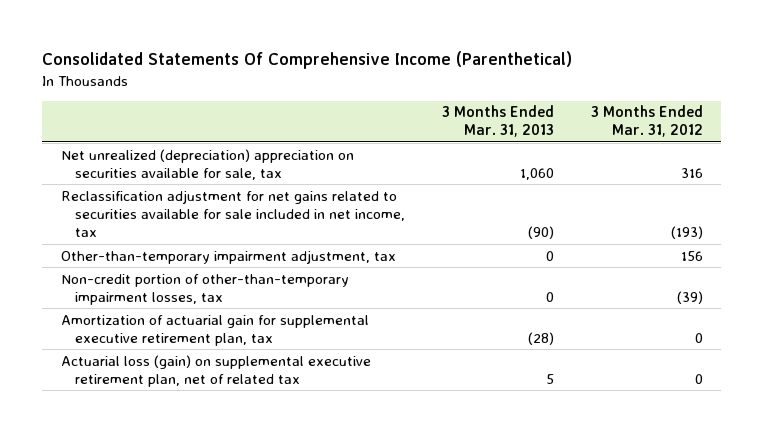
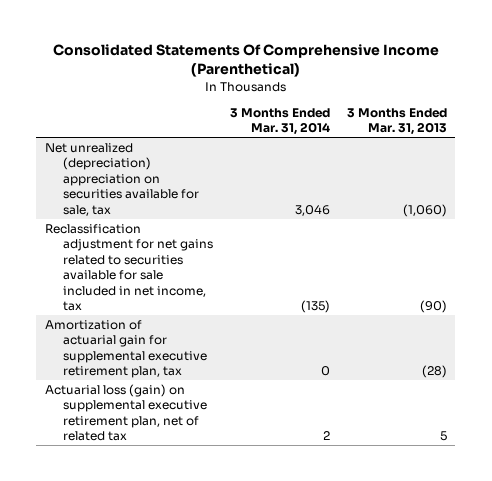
[590,105,703,138] 3 Months Ended Mar. 31, 2012 -> none
none -> [230,107,331,136] 3 Months Ended Mar. 31, 2014
[519,167,554,180] 1,060 -> [403,203,448,217] (1,060)
[60,249,396,264] Other-than-temporary impairment adjustment, tax -> none
[60,273,349,305] Non-credit portion of other-than-temporary impairment losses, tax -> none

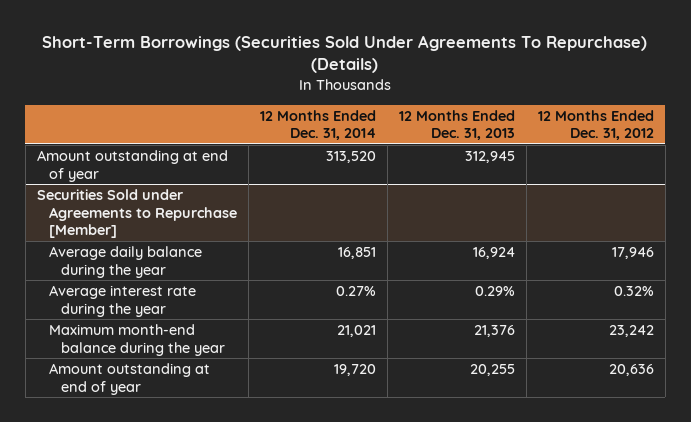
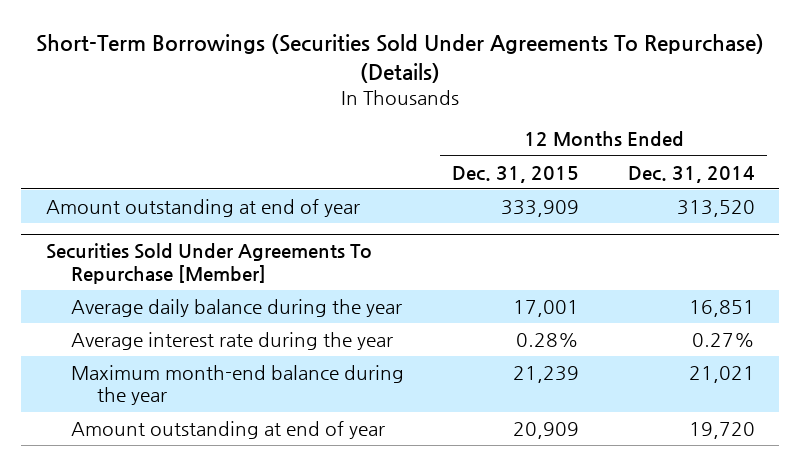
[398,109,515,141] 12 Months Ended Dec. 31, 2013 -> none
[537,109,654,141] 12 Months Ended Dec. 31, 2012 -> none
none -> [452,165,580,183] Dec. 31, 2015
[37,189,237,238] Securities Sold under Agreements to Repurchase [Member] -> [45,243,372,284] Securities Sold Under Agreements To Repurchase [Member]

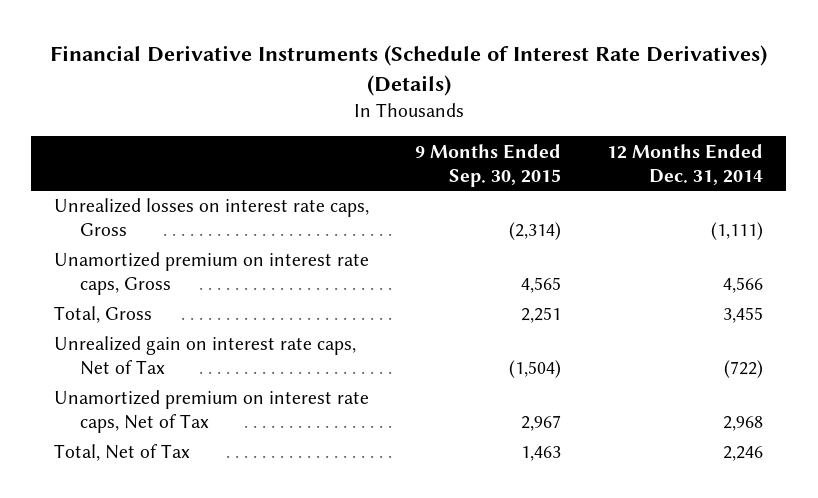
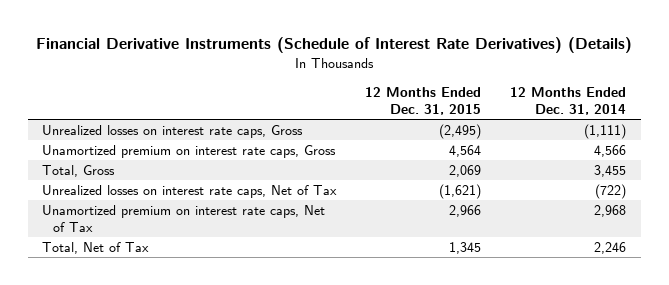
[415,143,562,187] 9 Months Ended Sep. 30, 2015 -> none
none -> [365,86,482,115] 12 Months Ended Dec. 31, 2015
[54,336,357,376] Unrealized gain on interest rate caps, Net of Tax -> [42,184,338,198] Unrealized losses on interest rate caps, Net of Tax

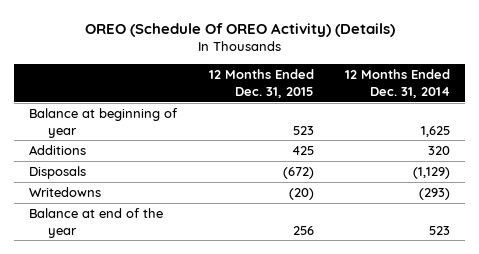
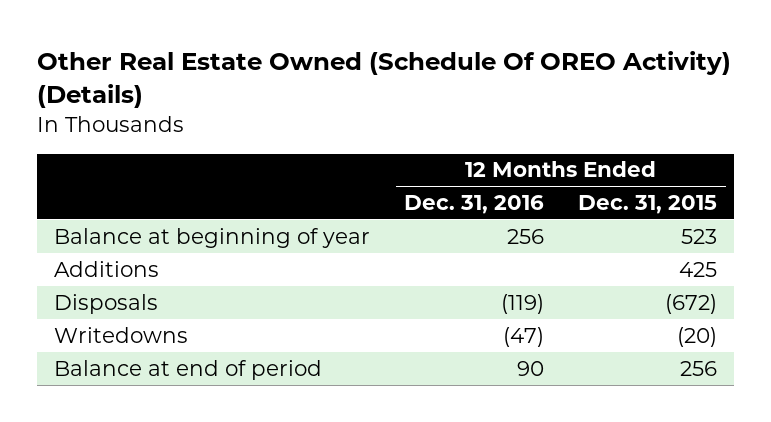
[84,23,395,38] OREO (Schedule Of OREO Activity) (Details) -> [37,51,732,109] Other Real Estate Owned (Schedule Of OREO Activity) (Details)
[344,69,450,99] 12 Months Ended Dec. 31, 2014 -> none
none -> [404,195,545,215] Dec. 31, 2016
[29,207,164,238] Balance at end of the year -> [54,359,323,380] Balance at end of period

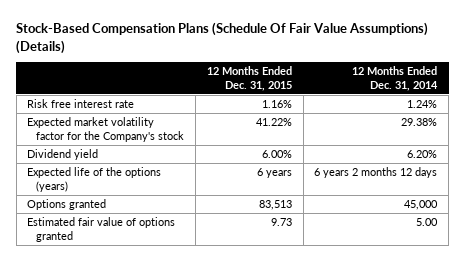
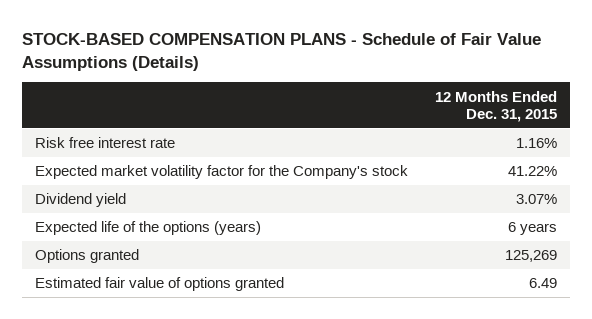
[16,22,429,54] Stock-Based Compensation Plans (Schedule Of Fair Value Assumptions) (Details) -> [21,32,541,71] STOCK-BASED COMPENSATION PLANS - Schedule of Fair Value Assumptions (Details)
[352,65,439,92] 12 Months Ended Dec. 31, 2014 -> none
[261,149,292,158] 6.00% -> [515,194,557,205] 3.07%
[258,199,292,210] 83,513 -> [504,250,557,263] 125,269
[270,217,292,226] 9.73 -> [528,278,557,289] 6.49

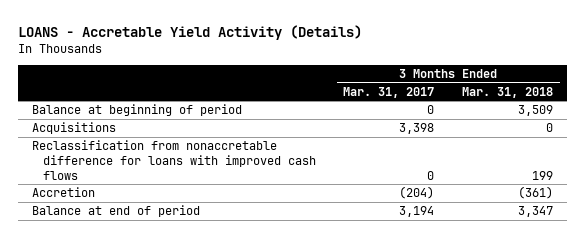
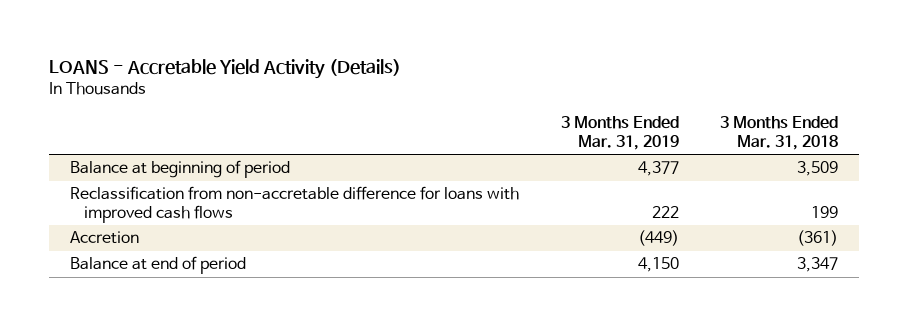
[343,87,435,99] Mar. 31, 2017 -> none
none -> [560,116,679,150] 3 Months Ended Mar. 31, 2019
[32,122,117,135] Acquisitions -> none
[32,140,316,180] Reclassification from nonaccretable difference for loans with improved cash flows -> [69,186,519,224] Reclassification from non-accretable difference for loans with improved cash flows

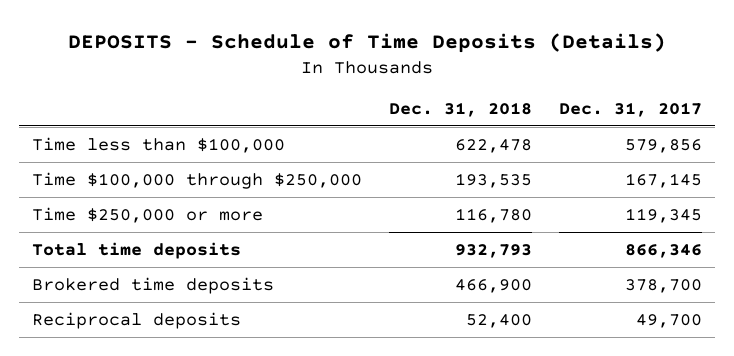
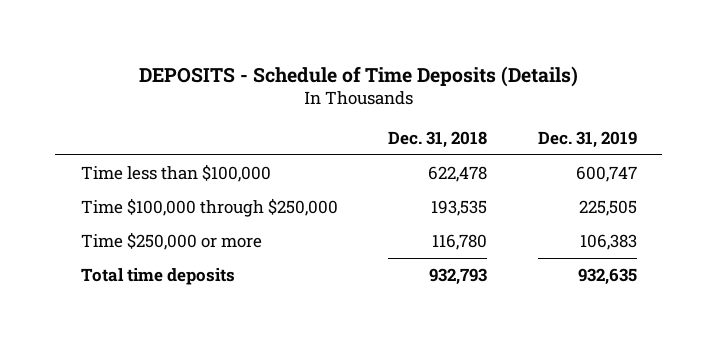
[558,102,702,118] Dec. 31, 2017 -> none
none -> [537,131,637,149] Dec. 31, 2019
[32,276,275,294] Brokered time deposits -> none
[32,311,242,329] Reciprocal deposits -> none

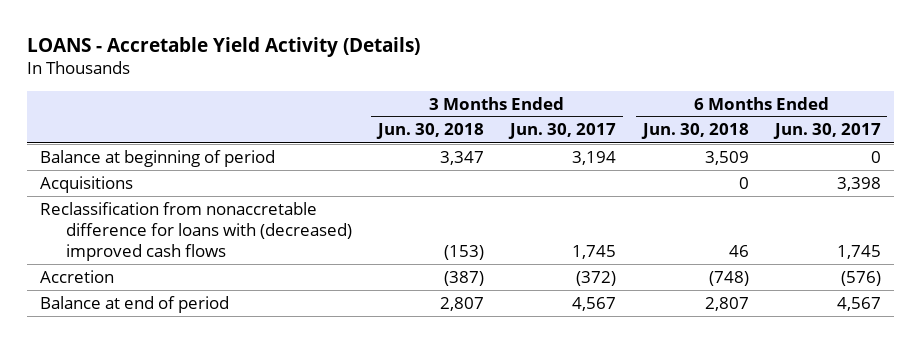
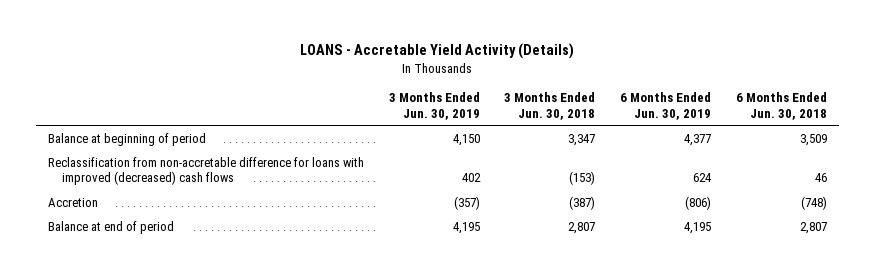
[508,123,617,140] Jun. 30, 2017 -> none
[772,123,881,140] Jun. 30, 2017 -> none
none -> [388,92,480,120] 3 Months Ended Jun. 30, 2019
none -> [620,92,712,120] 6 Months Ended Jun. 30, 2019
[40,175,134,193] Acquisitions -> none
[40,201,352,262] Reclassification from nonaccretable difference for loans with (decreased) improved cash flows -> [48,156,365,186] Reclassification from non-accretable difference for loans with improved (decreased) cash flows

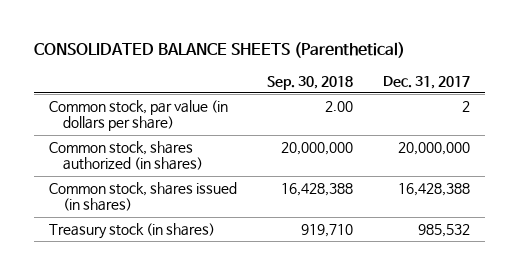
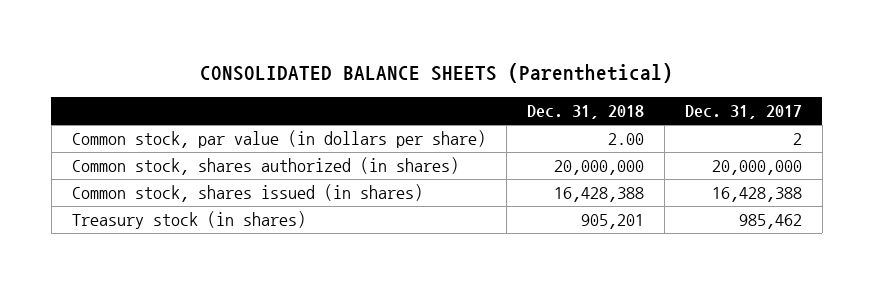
[267,75,354,90] Sep. 30, 2018 -> none
none -> [526,105,644,120] Dec. 31, 2018
[418,223,471,237] 985,532 -> [738,214,802,230] 985,462

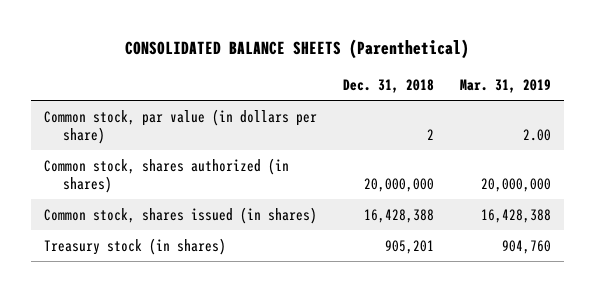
[684,105,802,120] Dec. 31, 2017 -> none
none -> [459,79,551,94] Mar. 31, 2019
[607,133,644,146] 2.00 -> [426,129,434,141] 2

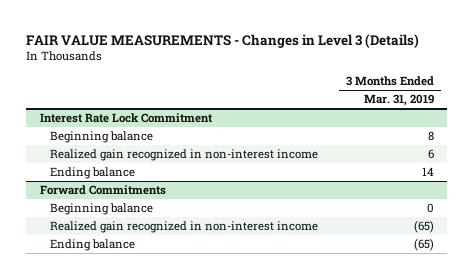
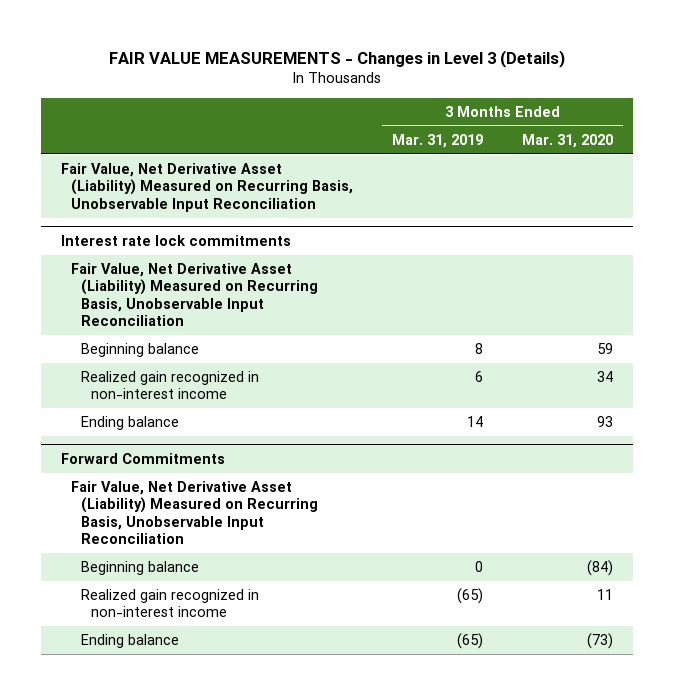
none -> [522,133,614,148] Mar. 31, 2020
none -> [60,163,354,212] Fair Value, Net Derivative Asset (Liability) Measured on Recurring Basis, Unobservable Input Reconciliation
[40,113,214,124] Interest Rate Lock Commitment -> [60,234,291,246] Interest rate lock commitments
none -> [71,263,319,326] Fair Value, Net Derivative Asset (Liability) Measured on Recurring Basis, Unobservable Input Reconciliation
none -> [71,481,319,544] Fair Value, Net Derivative Asset (Liability) Measured on Recurring Basis, Unobservable Input Reconciliation

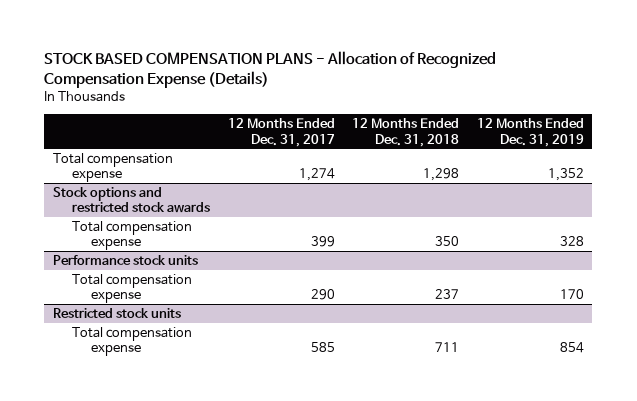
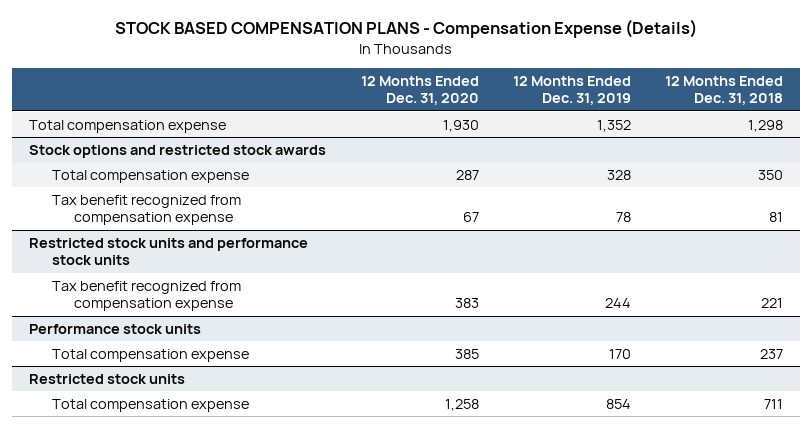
[44,51,497,89] STOCK BASED COMPENSATION PLANS - Allocation of Recognized Compensation Expense (Details) -> [115,19,698,39] STOCK BASED COMPENSATION PLANS - Compensation Expense (Details)
[227,118,335,147] 12 Months Ended Dec. 31, 2017 -> none
none -> [360,75,479,106] 12 Months Ended Dec. 31, 2020
none -> [51,194,241,226] Tax benefit recognized from compensation expense
none -> [29,237,309,266] Restricted stock units and performance stock units
none -> [51,280,241,312] Tax benefit recognized from compensation expense

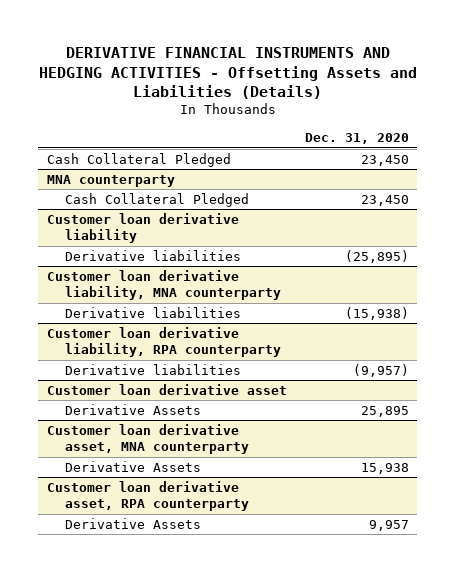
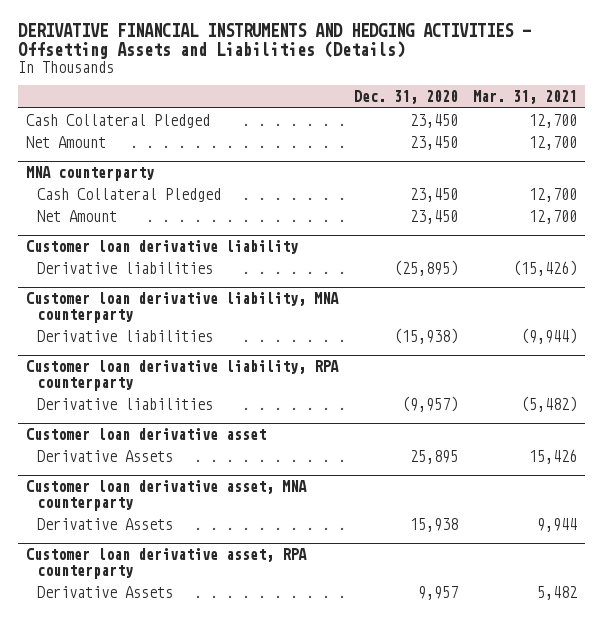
none -> [473,90,578,105] Mar. 31, 2021
none -> [25,135,106,148] Net Amount
none -> [36,209,117,222] Net Amount

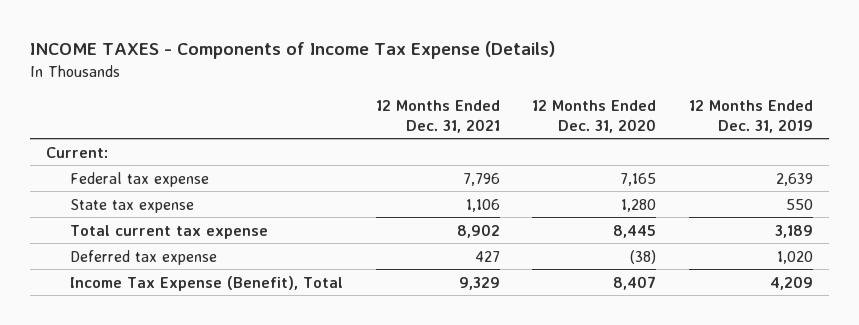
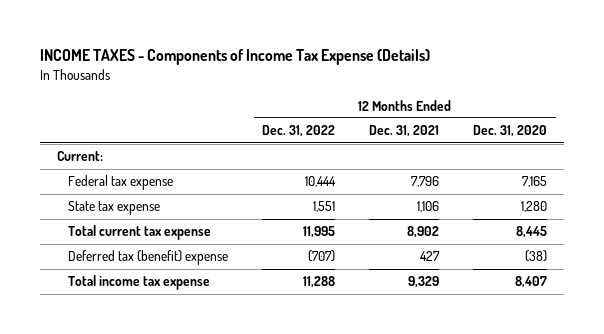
[689,100,814,133] 12 Months Ended Dec. 31, 2019 -> none
none -> [262,125,336,138] Dec. 31, 2022
[70,249,218,265] Deferred tax expense -> [68,250,229,266] Deferred tax (benefit) expense
[70,275,344,291] Income Tax Expense (Benefit), Total -> [68,275,211,291] Total income tax expense

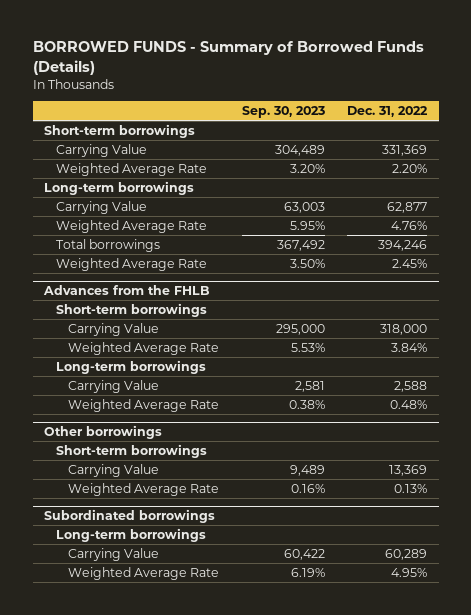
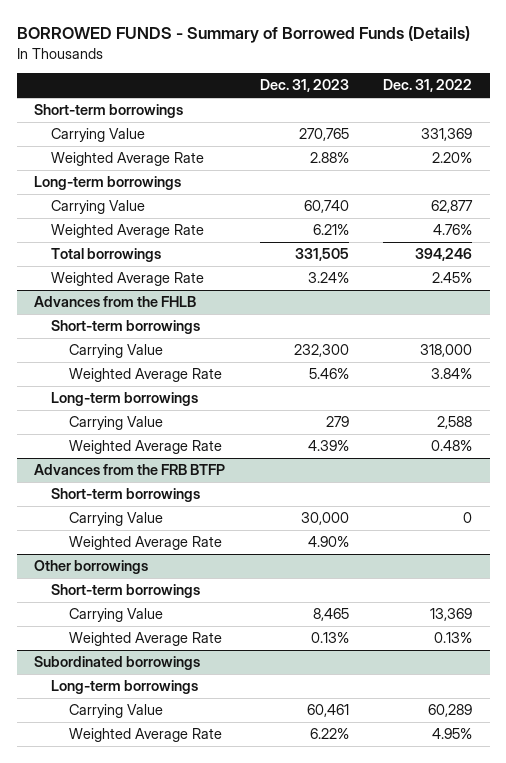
[241,106,325,119] Sep. 30, 2023 -> none
none -> [259,79,349,93] Dec. 31, 2023
none -> [34,464,226,476] Advances from the FRB BTFP
none -> [51,488,201,503] Short-term borrowings
none -> [68,512,163,527] Carrying Value
none -> [68,536,222,551] Weighted Average Rate

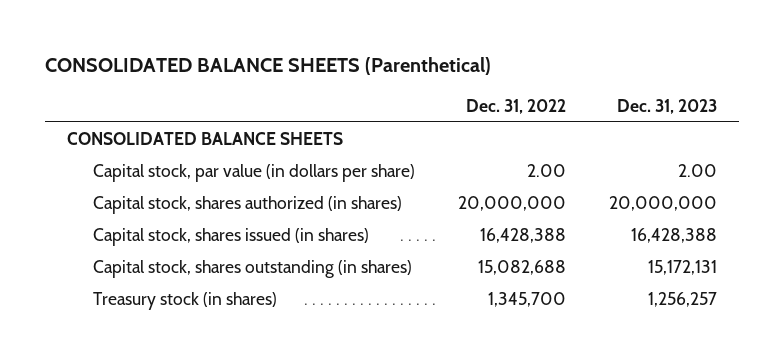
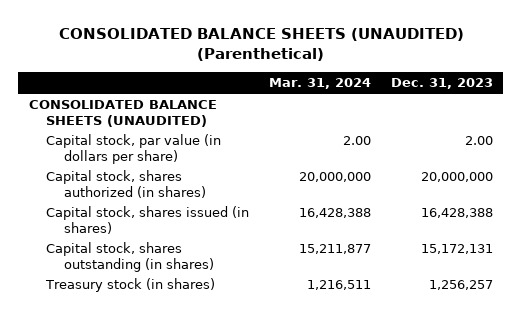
[44,56,491,75] CONSOLIDATED BALANCE SHEETS (Parenthetical) -> [58,27,464,62] CONSOLIDATED BALANCE SHEETS (UNAUDITED) (Parenthetical)
[466,98,567,114] Dec. 31, 2022 -> none
none -> [269,78,372,90] Mar. 31, 2024
[66,132,343,146] CONSOLIDATED BALANCE SHEETS -> [28,100,217,127] CONSOLIDATED BALANCE SHEETS (UNAUDITED)

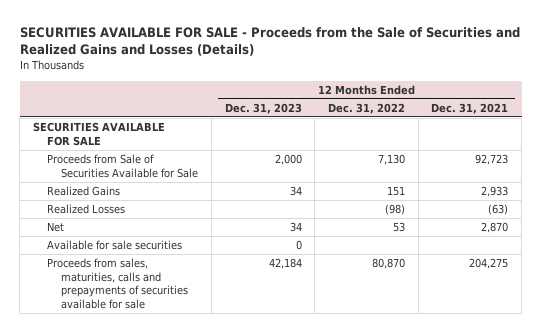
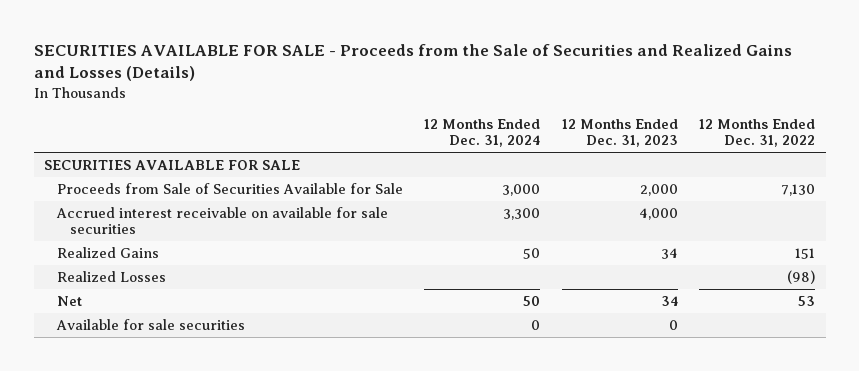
[431,102,509,114] Dec. 31, 2021 -> none
none -> [424,118,541,148] 12 Months Ended Dec. 31, 2024
none -> [56,206,389,235] Accrued interest receivable on available for sale securities
[47,258,189,309] Proceeds from sales, maturities, calls and prepayments of securities available for sale -> none

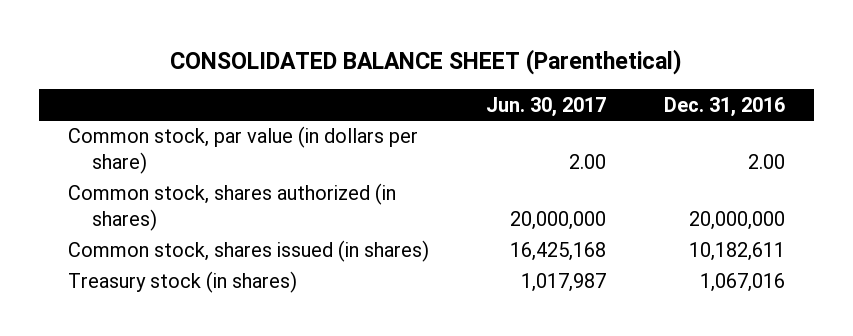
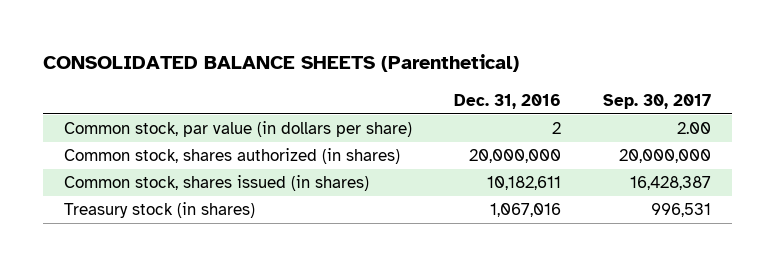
[170,49,683,76] CONSOLIDATED BALANCE SHEET (Parenthetical) -> [43,54,520,73] CONSOLIDATED BALANCE SHEETS (Parenthetical)
[486,96,607,117] Jun. 30, 2017 -> none
none -> [603,93,712,109] Sep. 30, 2017
[748,154,786,170] 2.00 -> [552,122,562,135] 2

